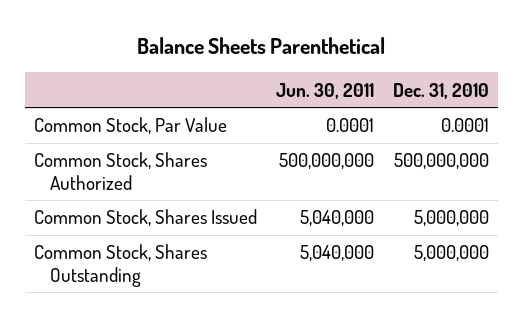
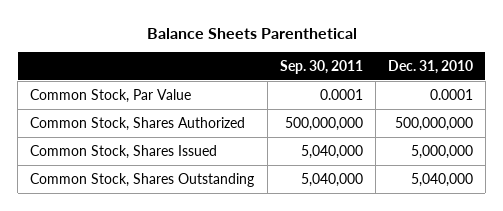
[275,82,374,99] Jun. 30, 2011 -> none
none -> [279,60,363,75] Sep. 30, 2011
[413,245,489,262] 5,000,000 -> [410,172,473,187] 5,040,000

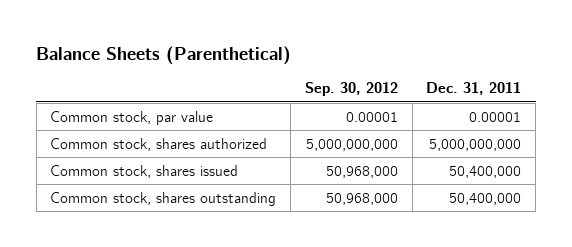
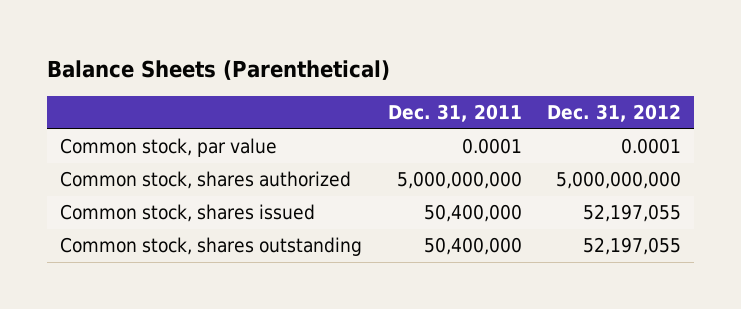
[304,82,398,97] Sep. 30, 2012 -> none
none -> [547,104,682,123] Dec. 31, 2012
[469,111,522,122] 0.00001 -> [461,138,522,155] 0.0001

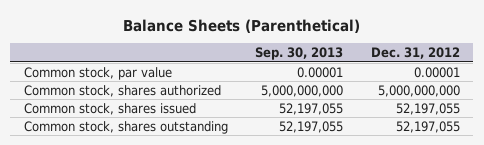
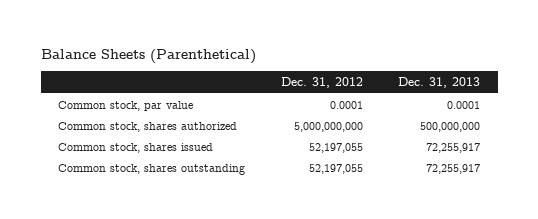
[255,47,344,61] Sep. 30, 2013 -> none
none -> [398,76,481,88] Dec. 31, 2013
[413,66,460,78] 0.00001 -> [329,100,363,109] 0.0001

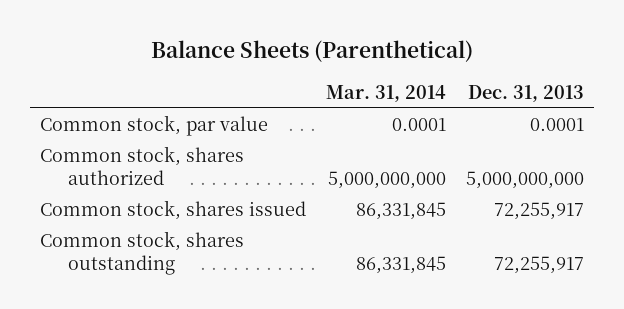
[280,76,363,88] Dec. 31, 2012 -> none
none -> [326,84,447,102] Mar. 31, 2014
[420,121,481,132] 500,000,000 -> [465,170,584,189] 5,000,000,000

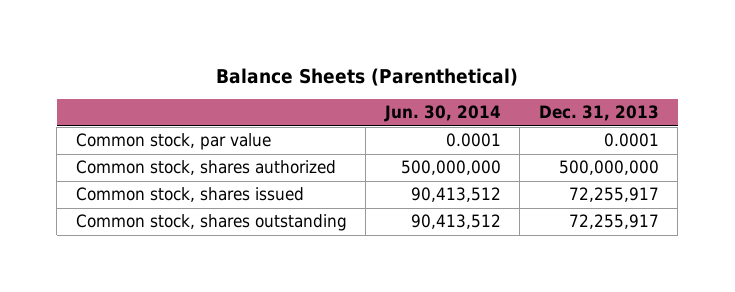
[326,84,447,102] Mar. 31, 2014 -> none
none -> [383,105,501,123] Jun. 30, 2014
[465,170,584,189] 5,000,000,000 -> [558,160,659,176] 500,000,000

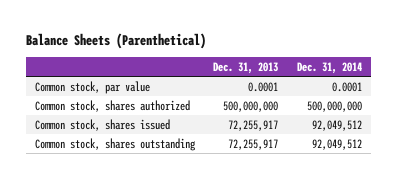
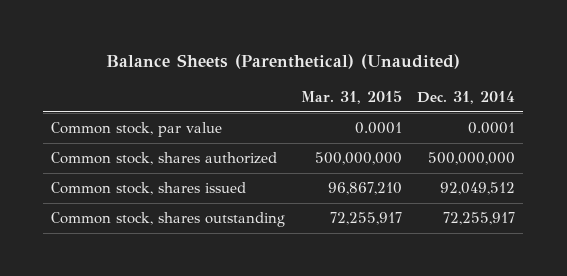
[25,32,206,49] Balance Sheets (Parenthetical) -> [106,53,461,69] Balance Sheets (Parenthetical) (Unaudited)
[213,61,279,74] Dec. 31, 2013 -> none
none -> [300,90,402,105] Mar. 31, 2015
[311,138,362,150] 92,049,512 -> [443,212,516,226] 72,255,917

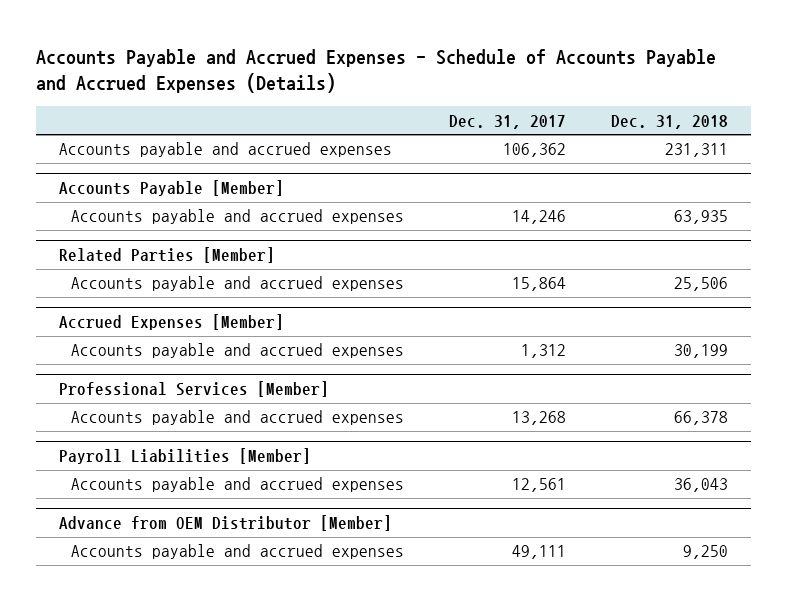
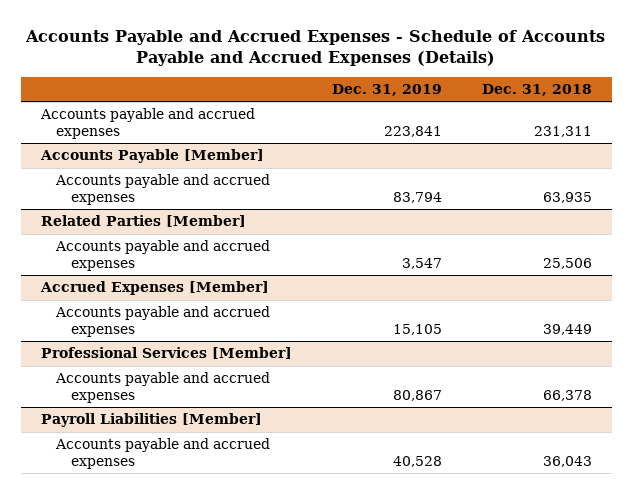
[448,114,566,129] Dec. 31, 2017 -> none
none -> [331,83,442,96] Dec. 31, 2019
[674,344,729,359] 30,199 -> [542,323,592,335] 39,449
[58,515,392,532] Advance from OEM Distributor [Member] -> none
[70,544,404,560] Accounts payable and accrued expenses -> none

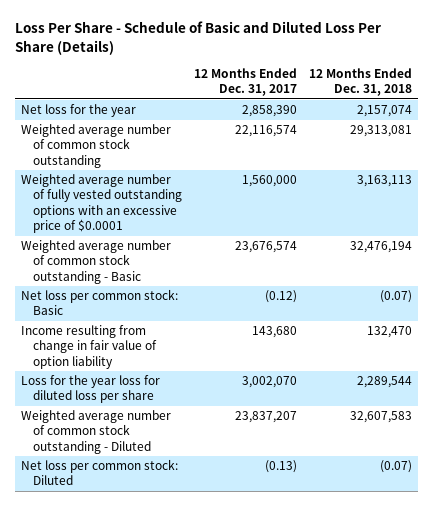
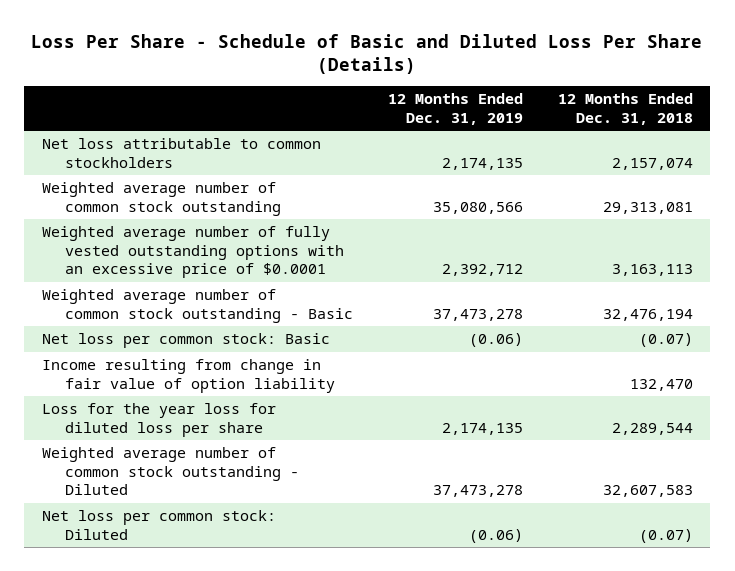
[194,67,298,97] 12 Months Ended Dec. 31, 2017 -> none
none -> [387,93,523,125] 12 Months Ended Dec. 31, 2019
[21,104,137,118] Net loss for the year -> [41,138,321,168] Net loss attributable to common stockholders

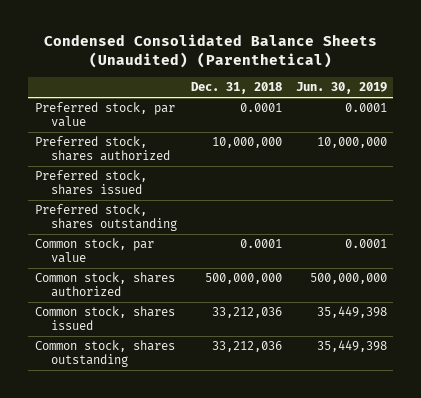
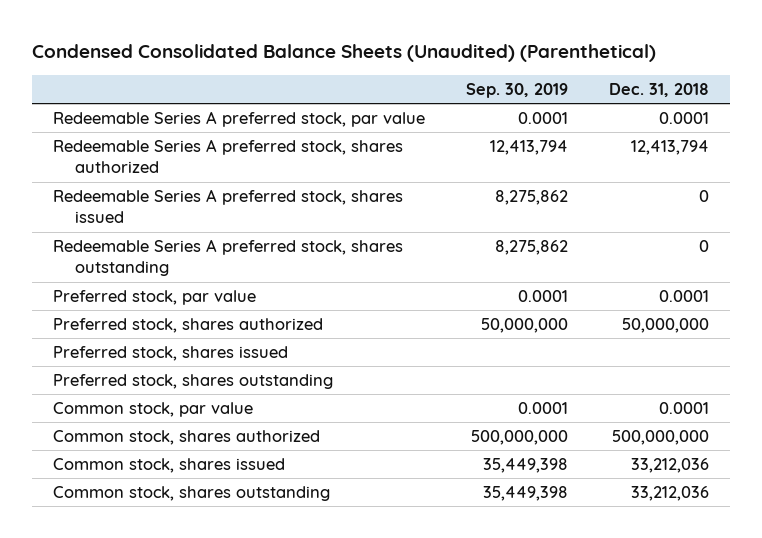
[295,82,387,95] Jun. 30, 2019 -> none
none -> [466,82,569,98] Sep. 30, 2019
none -> [52,111,425,128] Redeemable Series A preferred stock, par value
none -> [52,139,403,174] Redeemable Series A preferred stock, shares authorized
none -> [52,189,403,224] Redeemable Series A preferred stock, shares issued
none -> [52,239,403,277] Redeemable Series A preferred stock, shares outstanding
[211,137,282,149] 10,000,000 -> [622,318,710,334] 50,000,000

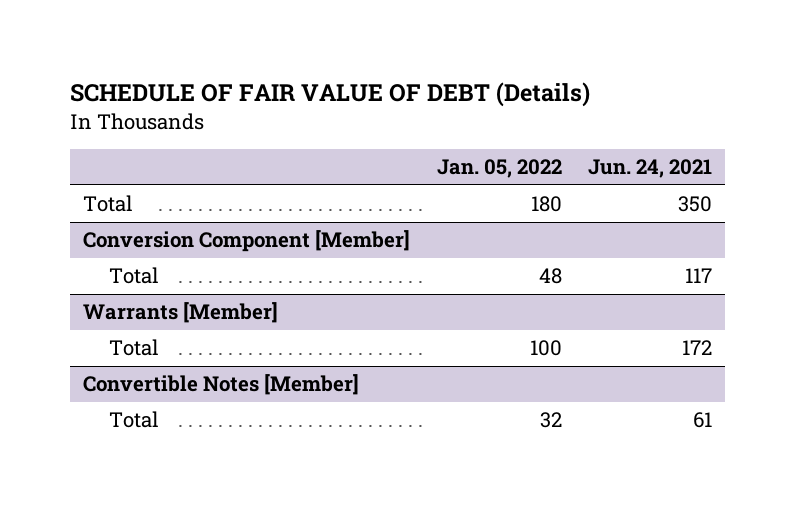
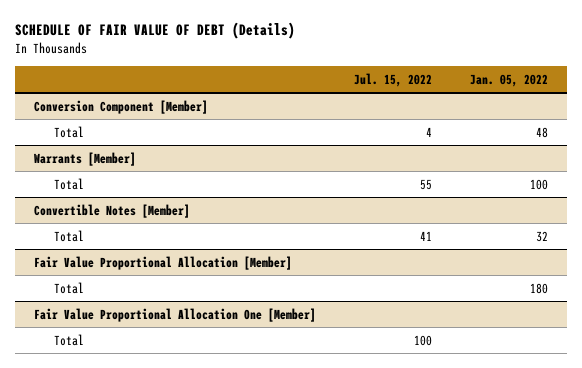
[588,159,713,179] Jun. 24, 2021 -> none
none -> [353,72,432,87] Jul. 15, 2022
[83,195,134,213] Total -> none
none -> [33,255,292,270] Fair Value Proportional Allocation [Member]
none -> [53,281,84,294] Total
none -> [33,307,316,322] Fair Value Proportional Allocation One [Member]
none -> [53,333,84,346] Total

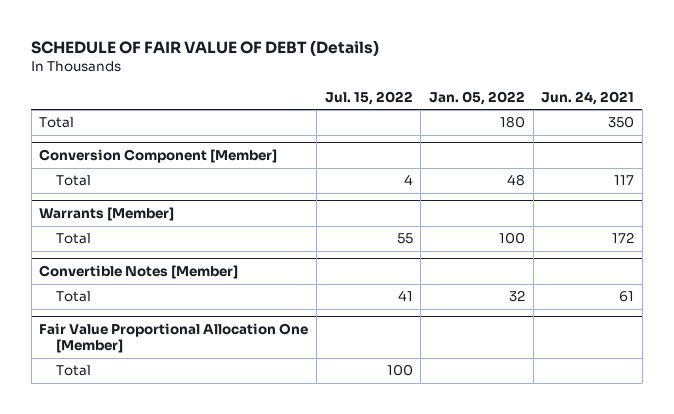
none -> [541,90,635,105] Jun. 24, 2021
none -> [39,117,75,129] Total
[33,255,292,270] Fair Value Proportional Allocation [Member] -> none
[53,281,84,294] Total -> none

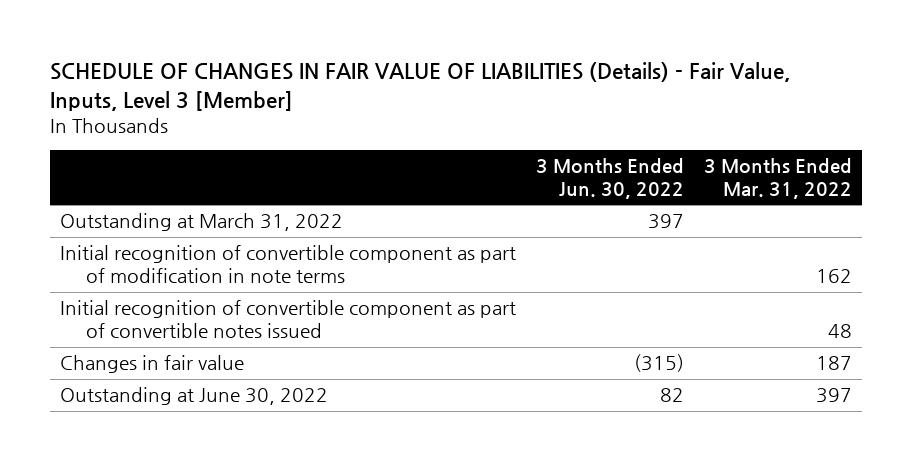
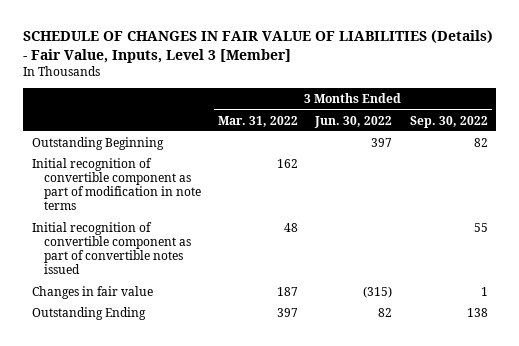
none -> [409,115,488,128] Sep. 30, 2022
[59,213,343,232] Outstanding at March 31, 2022 -> [31,136,164,150] Outstanding Beginning
[59,387,328,406] Outstanding at June 30, 2022 -> [31,306,146,320] Outstanding Ending

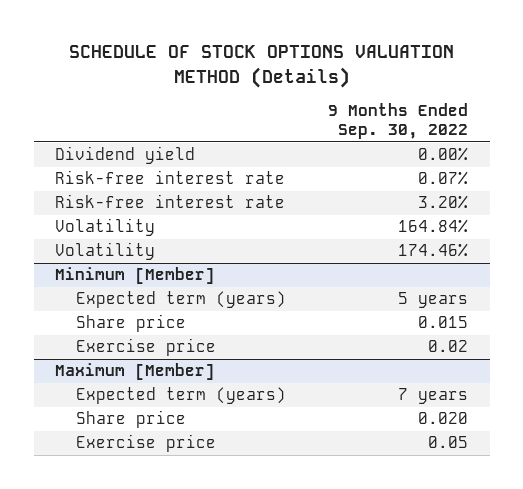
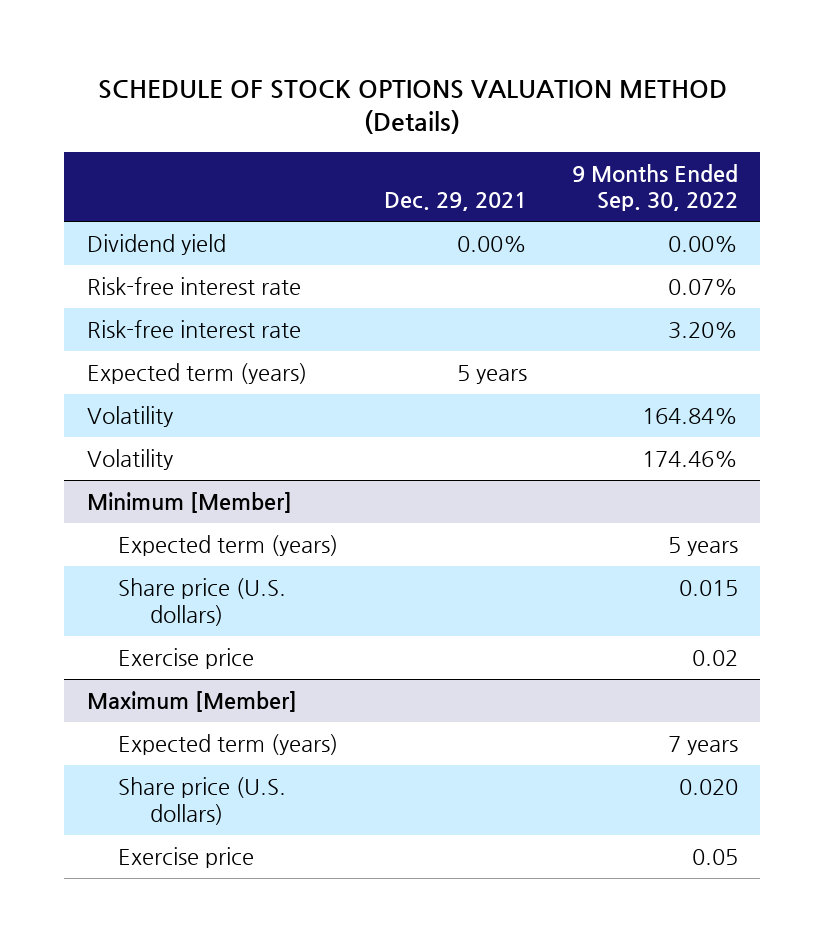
none -> [383,192,527,212] Dec. 29, 2021
none -> [86,363,307,385] Expected term (years)
[75,314,186,333] Share price -> [118,578,287,626] Share price (U.S. dollars)
[75,410,186,429] Share price -> [118,777,287,825] Share price (U.S. dollars)

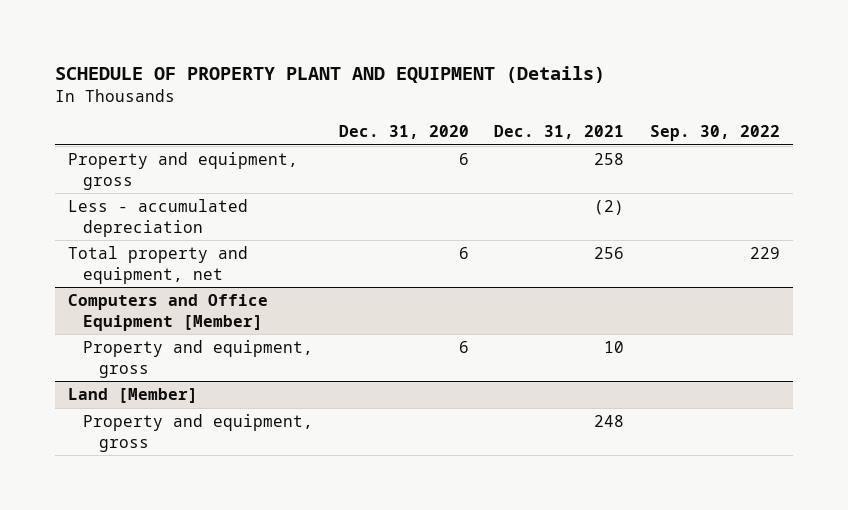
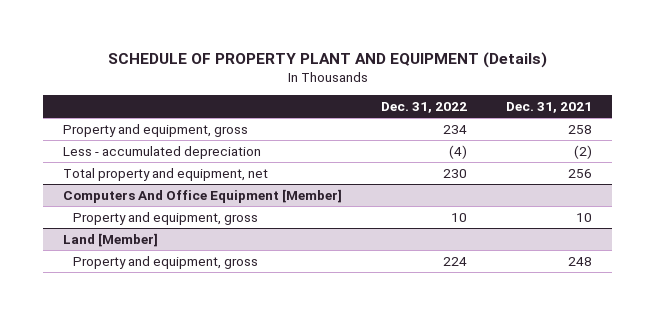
[338,125,469,140] Dec. 31, 2020 -> none
[649,125,780,142] Sep. 30, 2022 -> none
none -> [381,101,468,113] Dec. 31, 2022
[68,294,269,331] Computers and Office Equipment [Member] -> [62,188,342,203] Computers And Office Equipment [Member]

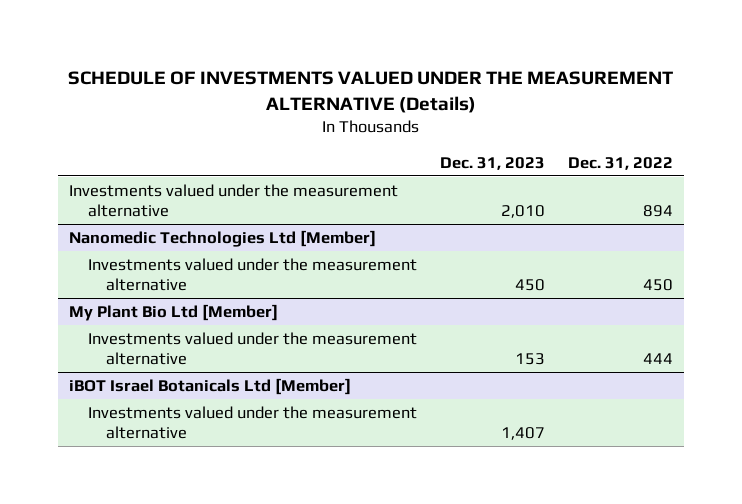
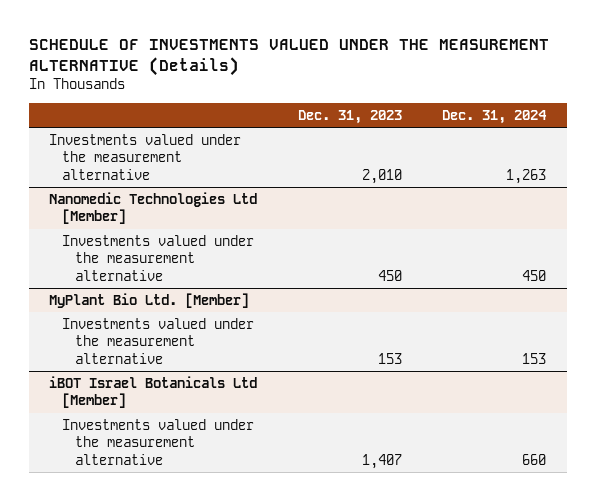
[567,156,673,170] Dec. 31, 2022 -> none
none -> [442,109,548,124] Dec. 31, 2024
[69,303,279,321] My Plant Bio Ltd [Member] -> [48,292,249,308] MyPlant Bio Ltd. [Member]

